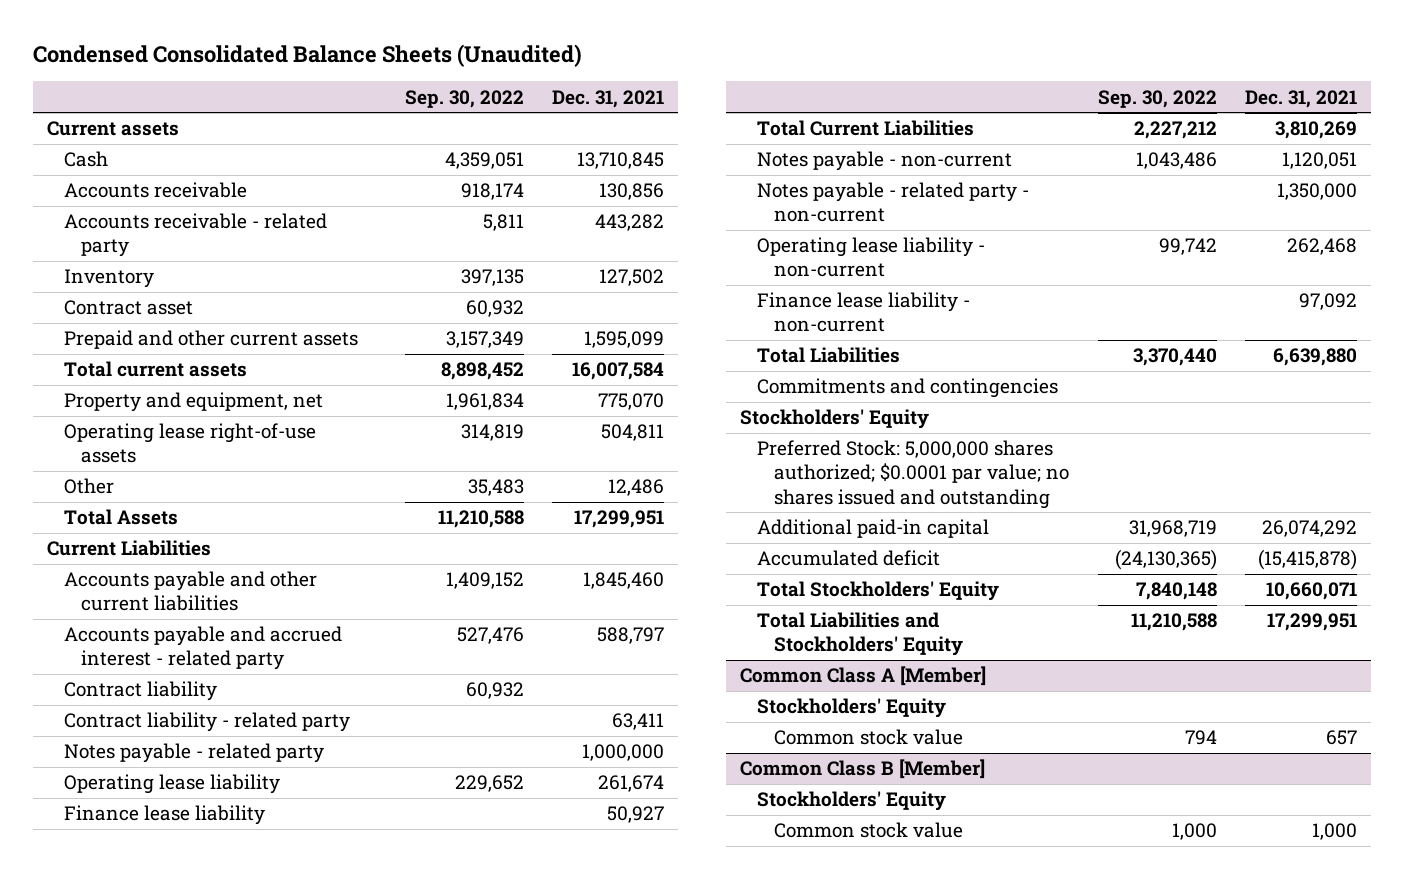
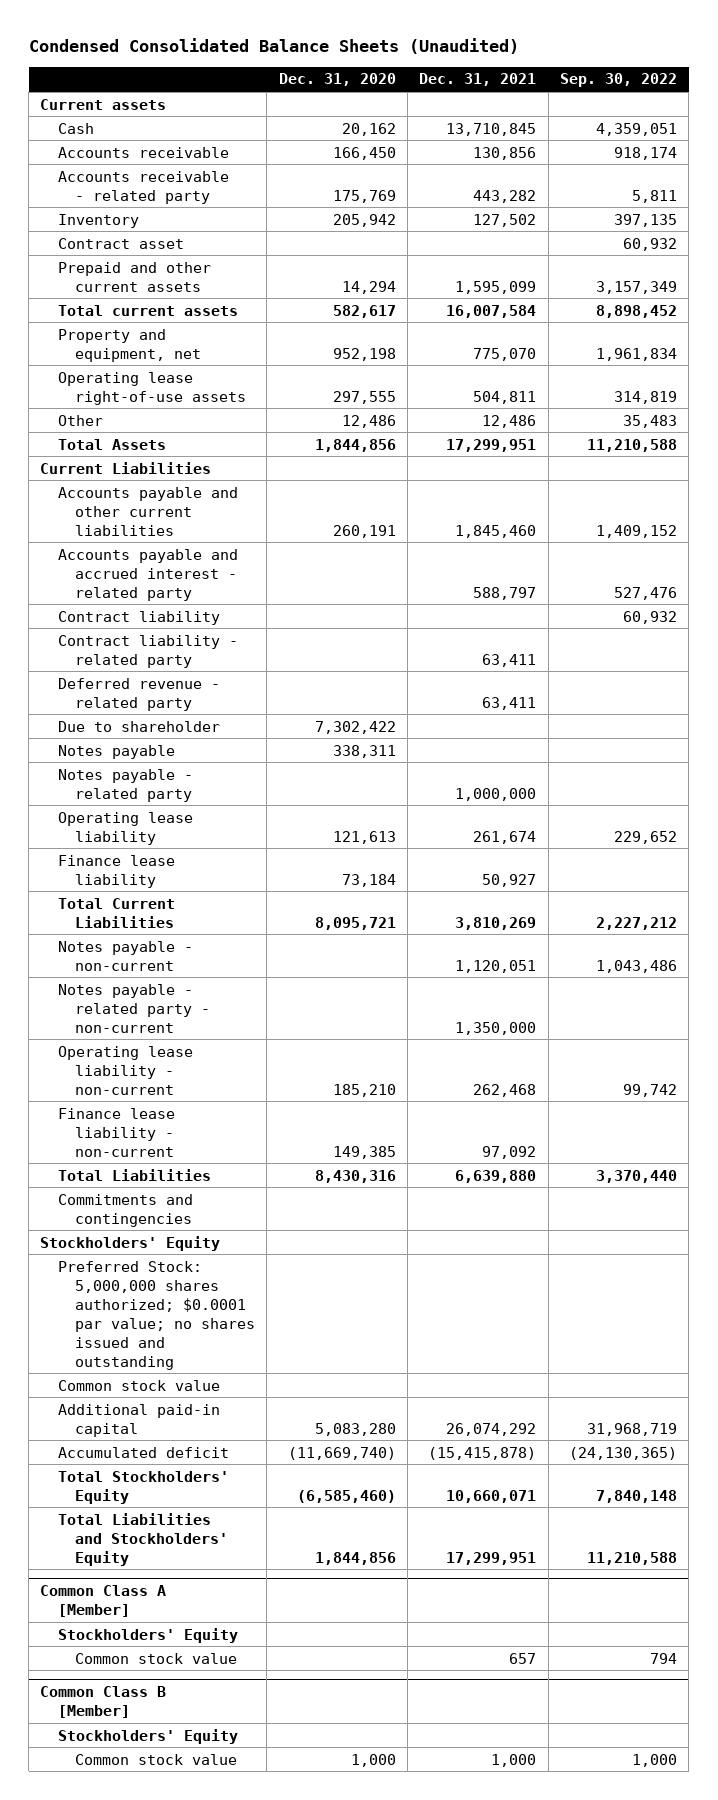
none -> [278,73,396,87] Dec. 31, 2020
none -> [57,677,220,711] Deferred revenue - related party
none -> [57,720,220,732] Due to shareholder
none -> [57,744,175,759] Notes payable
none -> [57,1379,220,1391] Common stock value

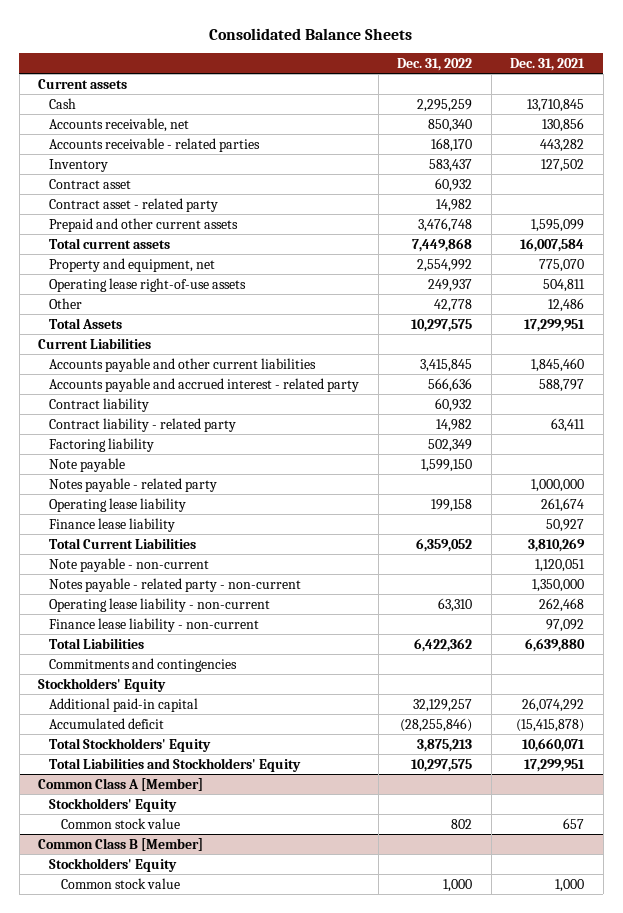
[28,37,519,54] Condensed Consolidated Balance Sheets (Unaudited) -> [209,27,413,40] Consolidated Balance Sheets
[278,73,396,87] Dec. 31, 2020 -> none
[560,73,678,88] Sep. 30, 2022 -> none
none -> [397,57,473,71] Dec. 31, 2022
[57,146,229,158] Accounts receivable -> [49,117,190,132] Accounts receivable, net
[57,170,229,204] Accounts receivable - related party -> [49,137,261,152] Accounts receivable - related parties
none -> [49,197,219,212] Contract asset - related party
[57,677,220,711] Deferred revenue - related party -> none
[57,720,220,732] Due to shareholder -> none
none -> [49,437,155,452] Factoring liability
[57,744,175,759] Notes payable -> [49,457,126,472] Note payable
[57,940,193,971] Notes payable - non-current -> [49,557,210,572] Note payable - non-current
[57,1260,256,1370] Preferred Stock: 5,000,000 shares authorized; $0.0001 par value; no shares issued and outstanding -> none
[57,1379,220,1391] Common stock value -> none

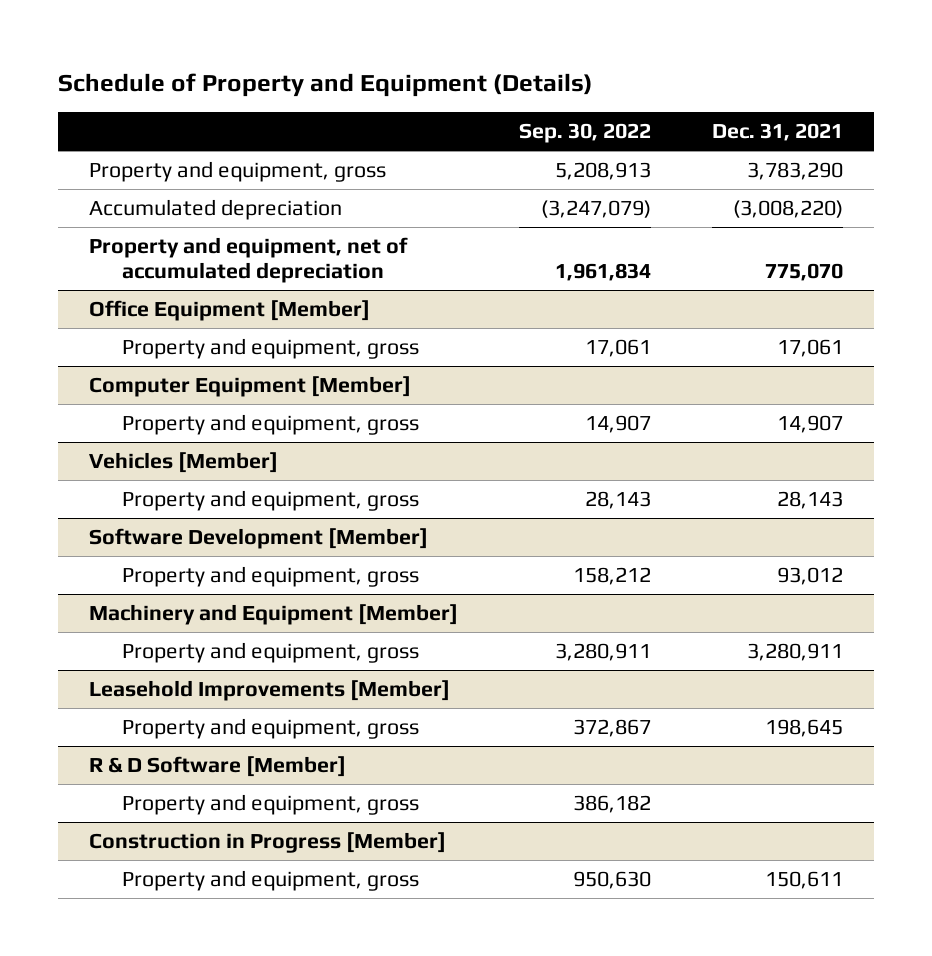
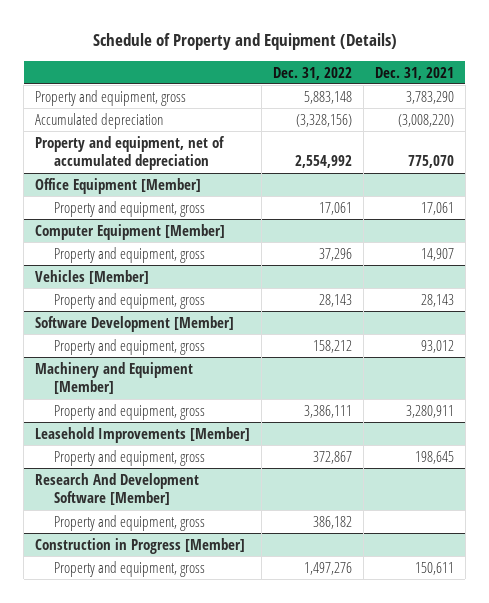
[518,123,651,144] Sep. 30, 2022 -> none
none -> [273,66,353,80] Dec. 31, 2022
[88,755,346,777] R & D Software [Member] -> [35,472,200,506] Research And Development Software [Member]

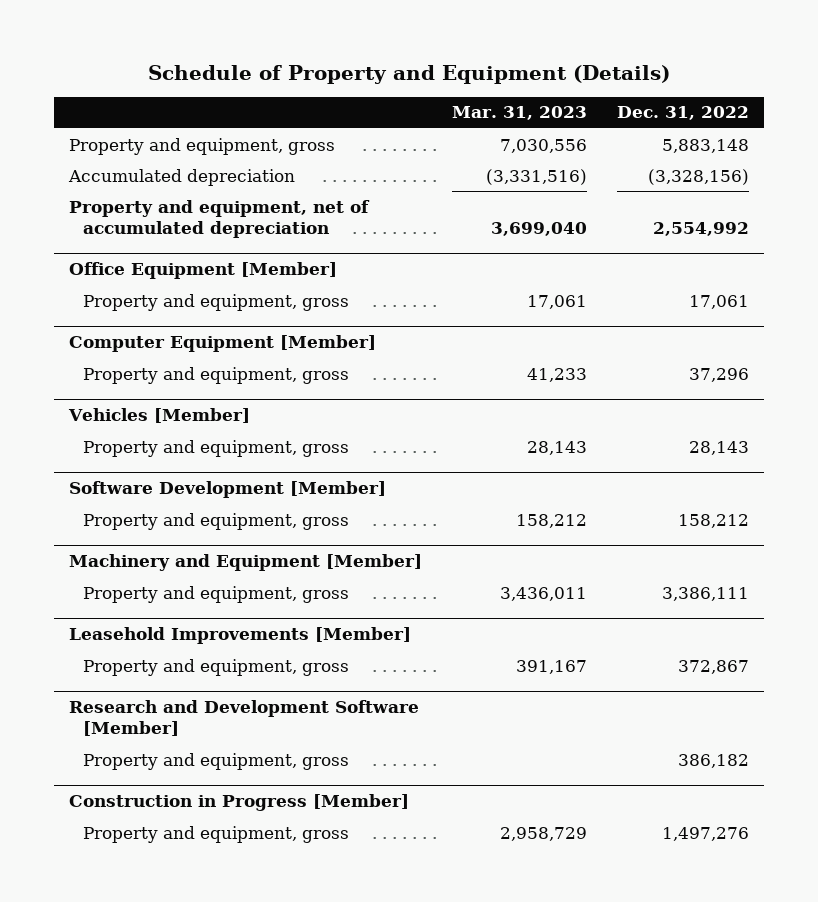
[375,66,455,80] Dec. 31, 2021 -> none
none -> [451,106,587,121] Mar. 31, 2023
[35,472,200,506] Research And Development Software [Member] -> [68,700,419,737] Research and Development Software [Member]

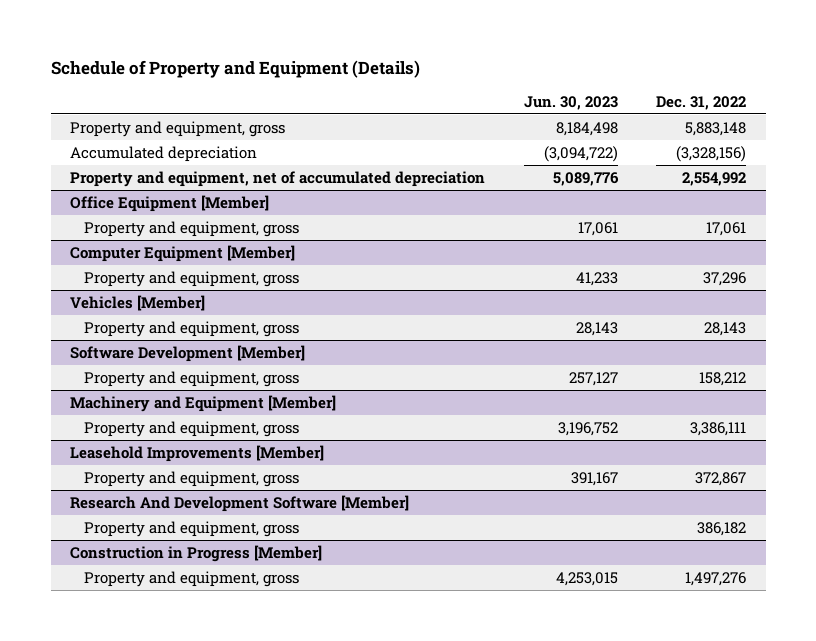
[451,106,587,121] Mar. 31, 2023 -> none
none -> [523,95,618,110] Jun. 30, 2023
[68,700,419,737] Research and Development Software [Member] -> [69,495,409,513] Research And Development Software [Member]

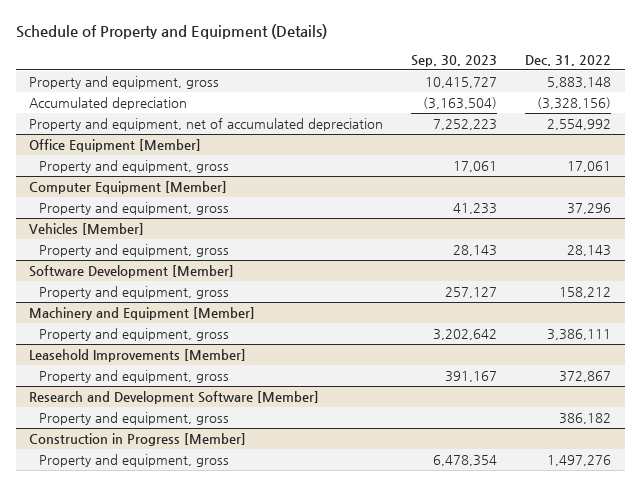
[523,95,618,110] Jun. 30, 2023 -> none
none -> [411,55,498,68] Sep. 30, 2023
[69,495,409,513] Research And Development Software [Member] -> [29,390,320,404] Research and Development Software [Member]

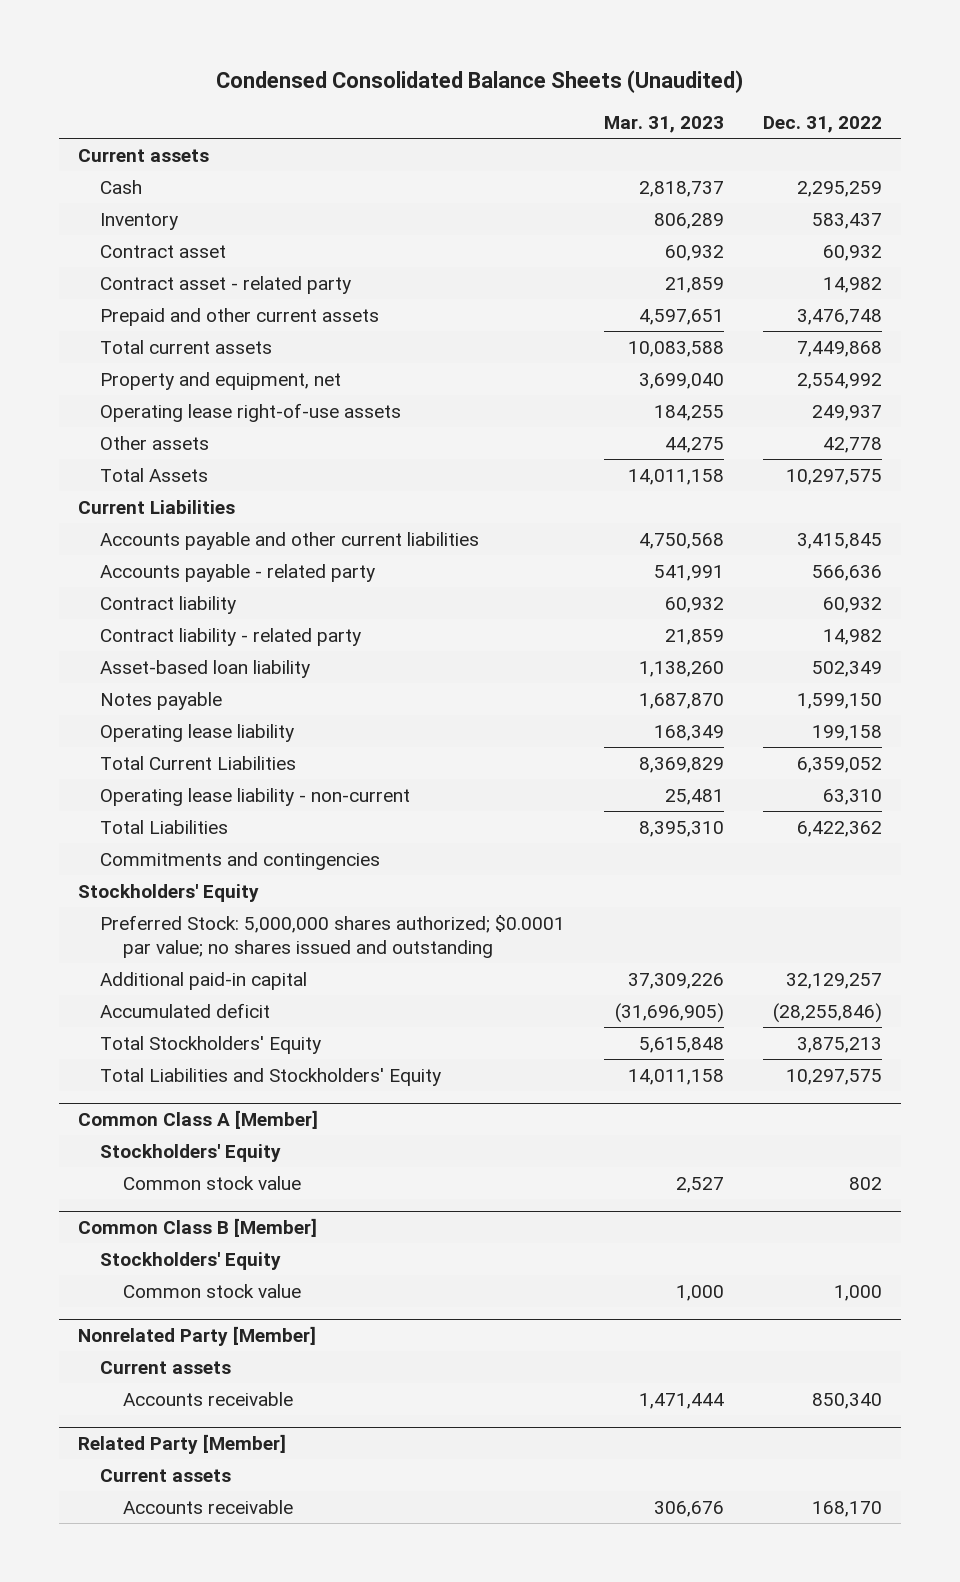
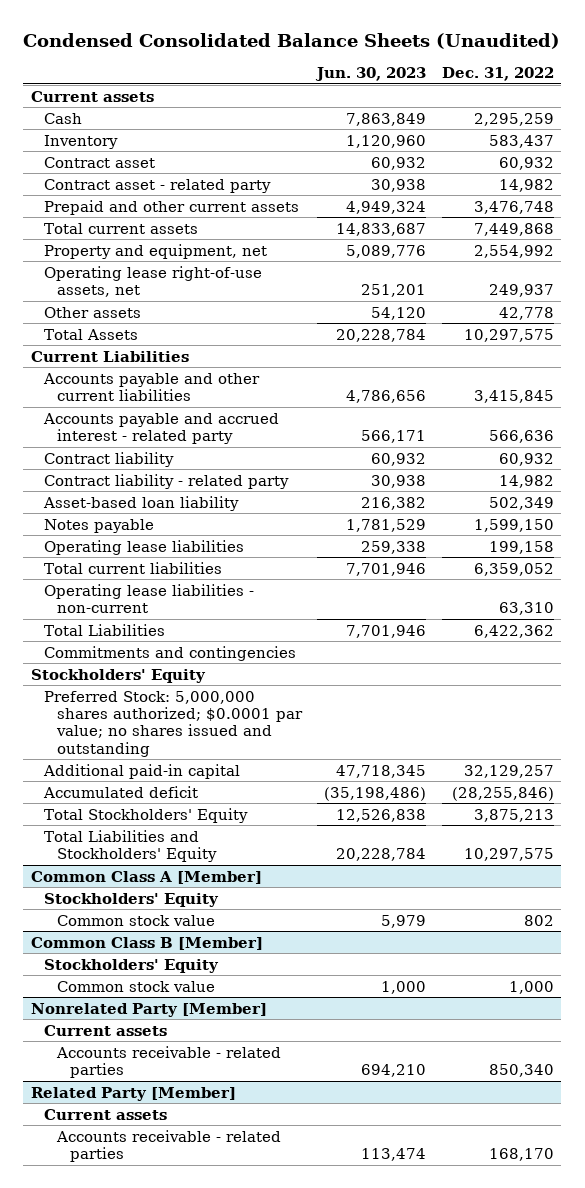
[604,116,725,134] Mar. 31, 2023 -> none
none -> [315,67,427,82] Jun. 30, 2023
[100,402,402,422] Operating lease right-of-use assets -> [43,265,262,297] Operating lease right-of-use assets, net
[100,563,376,582] Accounts payable - related party -> [42,412,279,444] Accounts payable and accrued interest - related party
[100,723,295,742] Operating lease liability -> [43,539,244,555] Operating lease liabilities
[100,755,297,770] Total Current Liabilities -> [43,561,222,574] Total current liabilities
[100,787,411,806] Operating lease liability - non-current -> [43,583,254,613] Operating lease liabilities - non-current
[122,1391,293,1406] Accounts receivable -> [55,1045,281,1078] Accounts receivable - related parties
[122,1499,293,1514] Accounts receivable -> [55,1129,281,1162] Accounts receivable - related parties

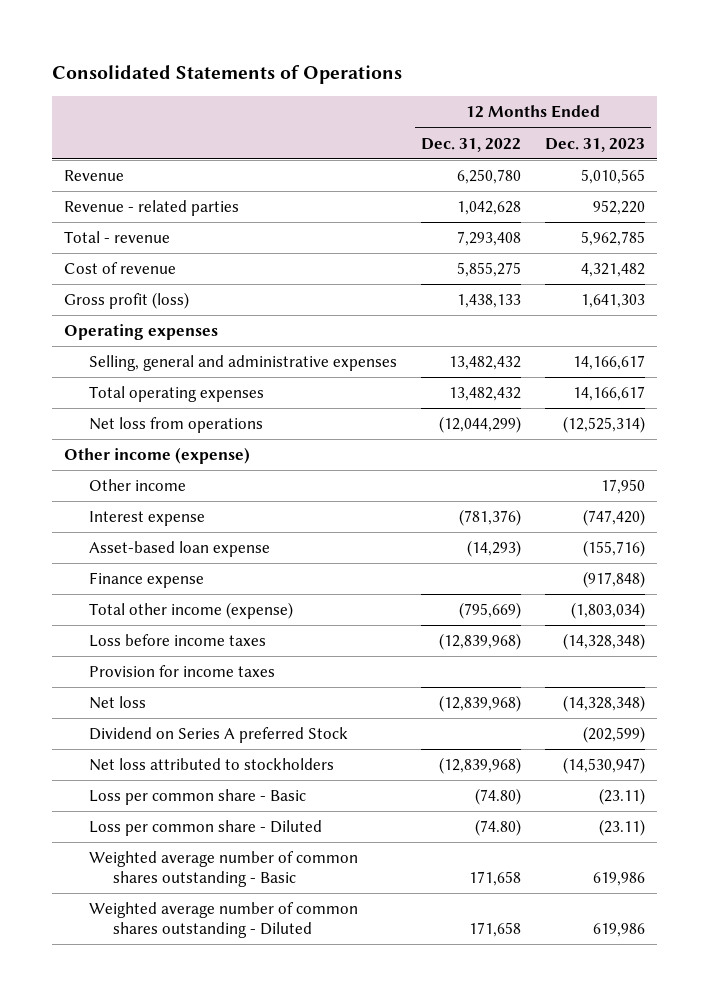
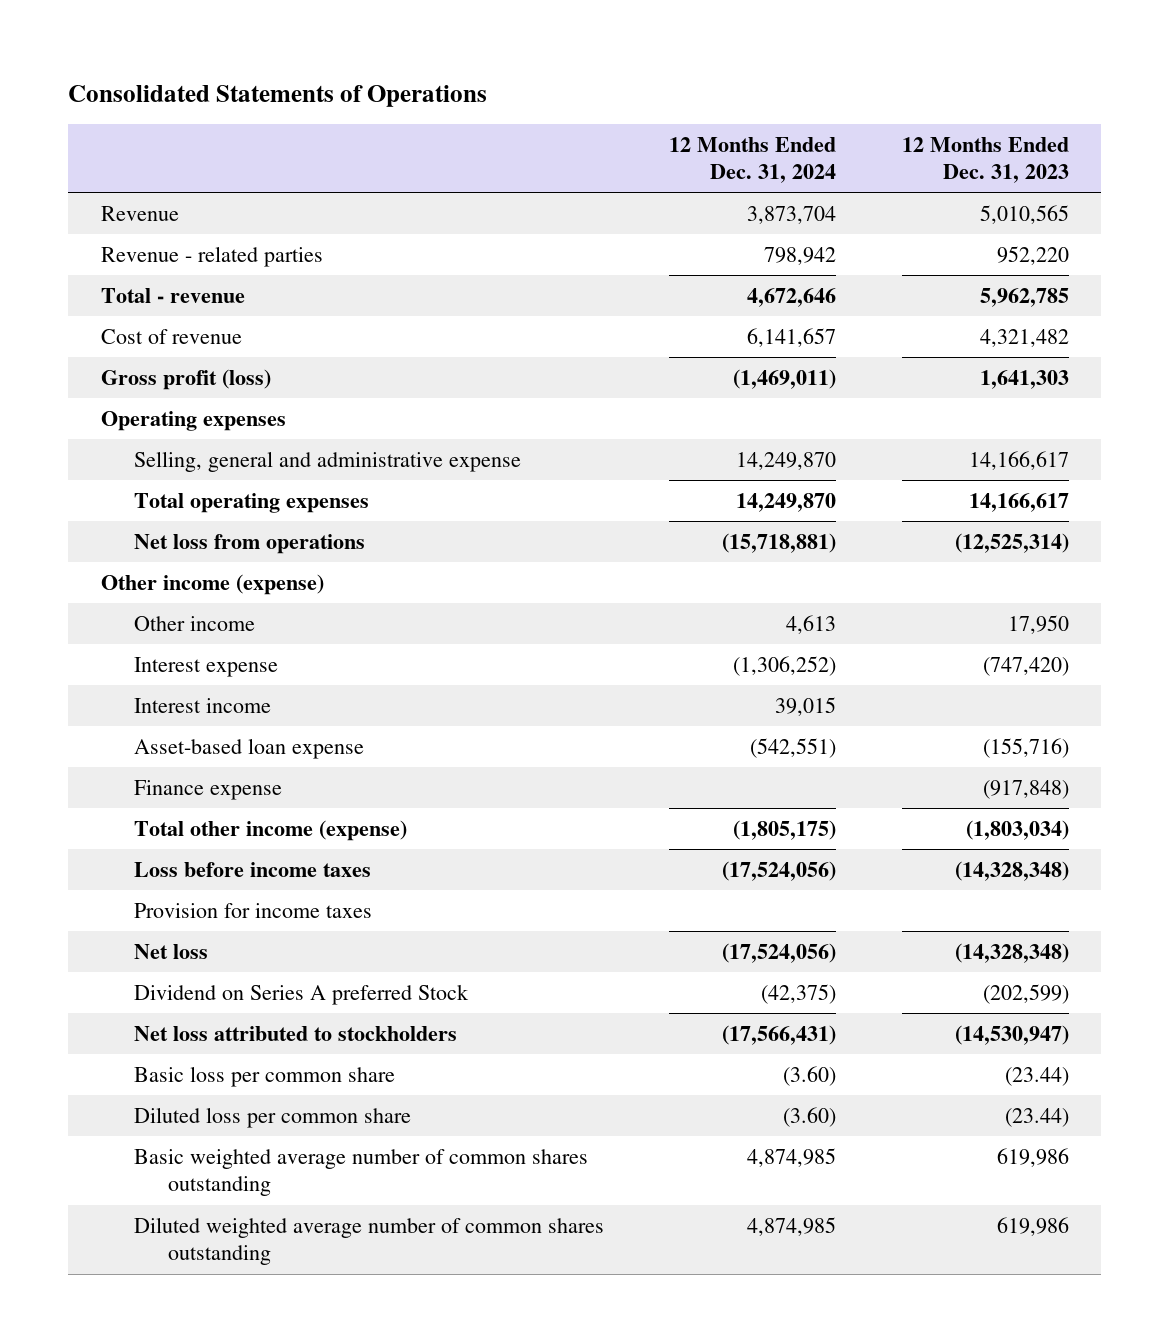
[420,137,521,152] Dec. 31, 2022 -> none
none -> [669,136,837,184] 12 Months Ended Dec. 31, 2024
[88,355,397,372] Selling, general and administrative expenses -> [134,450,522,472] Selling, general and administrative expense
none -> [134,697,272,713] Interest income
[88,789,306,806] Loss per common share - Basic -> [134,1065,396,1087] Basic loss per common share
[598,788,645,806] (23.11) -> [1004,1066,1069,1086] (23.44)
[88,820,322,837] Loss per common share - Diluted -> [134,1106,412,1128] Diluted loss per common share
[598,819,645,837] (23.11) -> [1004,1107,1069,1127] (23.44)
[88,851,358,888] Weighted average number of common shares outstanding - Basic -> [134,1148,589,1197] Basic weighted average number of common shares outstanding
[88,902,358,939] Weighted average number of common shares outstanding - Diluted -> [134,1216,605,1266] Diluted weighted average number of common shares outstanding

